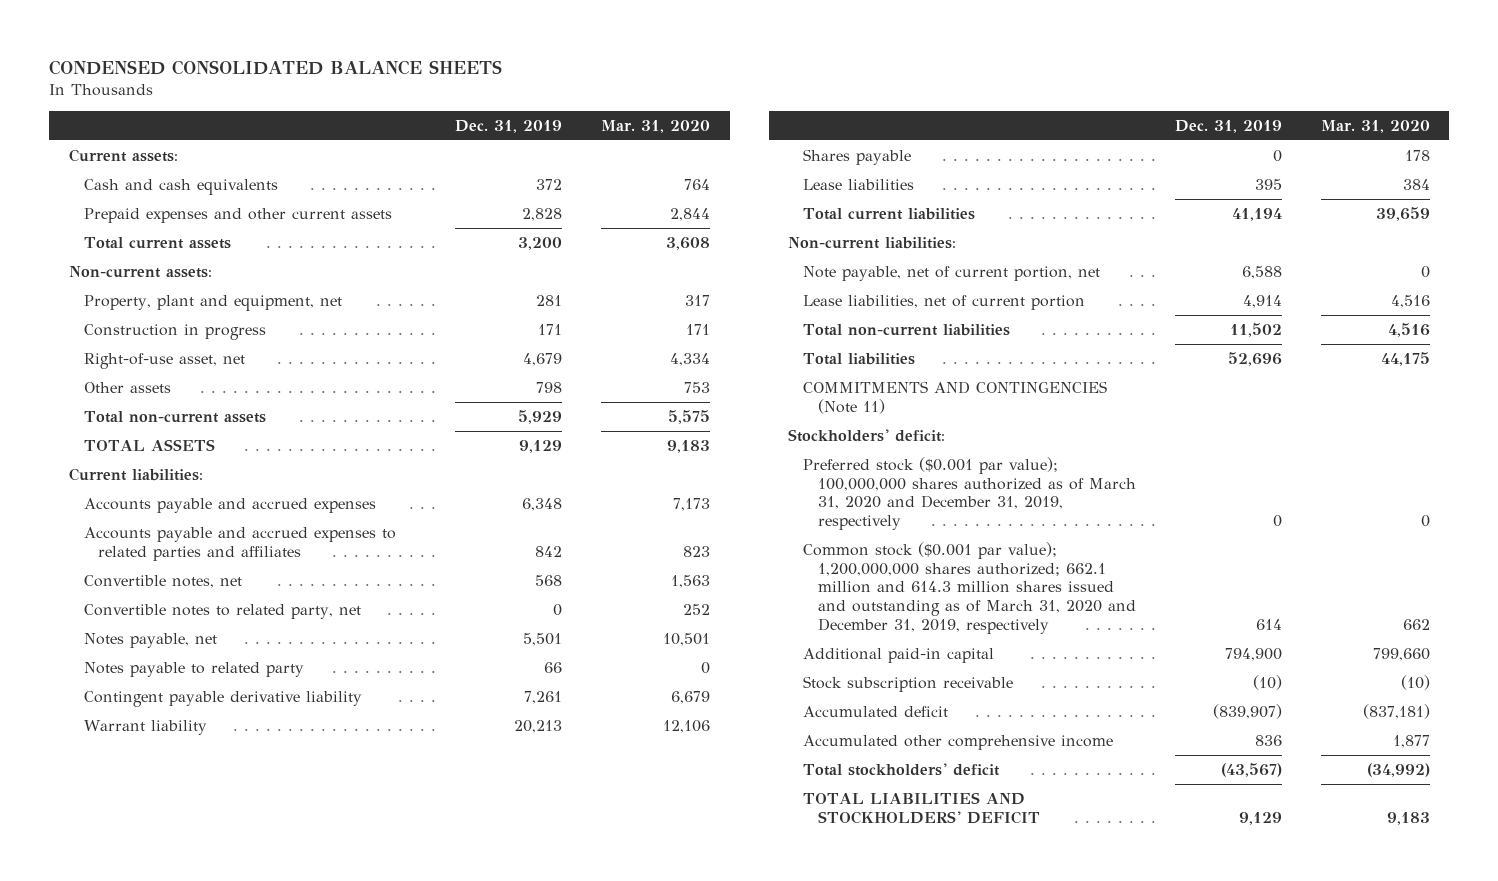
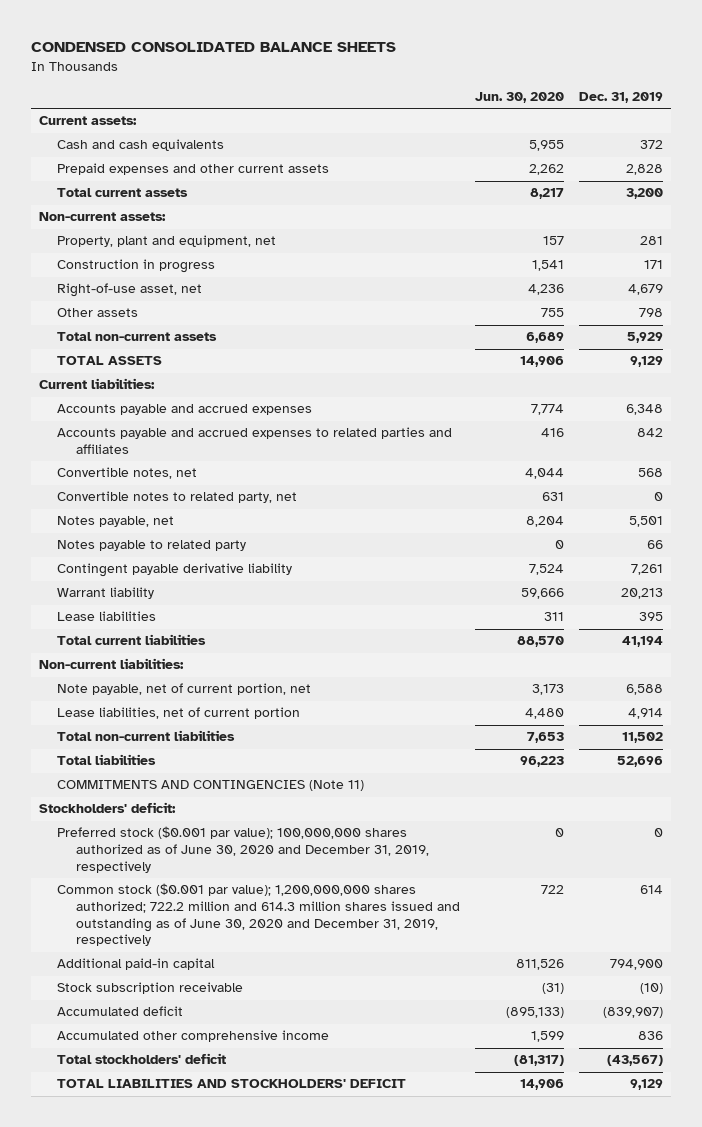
[601,119,711,133] Mar. 31, 2020 -> none
none -> [475,91,565,103] Jun. 30, 2020
[803,148,912,165] Shares payable -> none
[803,456,1137,530] Preferred stock ($0.001 par value); 100,000,000 shares authorized as of March 31, 2020 and December 31, 2019, respectively -> [57,826,430,873] Preferred stock ($0.001 par value); 100,000,000 shares authorized as of June 30, 2020 and December 31, 2019, respectively
[803,541,1137,634] Common stock ($0.001 par value); 1,200,000,000 shares authorized; 662.1 million and 614.3 million shares issued and outstanding as of March 31, 2020 and December 31, 2019, respectively -> [57,883,461,947] Common stock ($0.001 par value); 1,200,000,000 shares authorized; 722.2 million and 614.3 million shares issued and outstanding as of June 30, 2020 and December 31, 2019, respectively

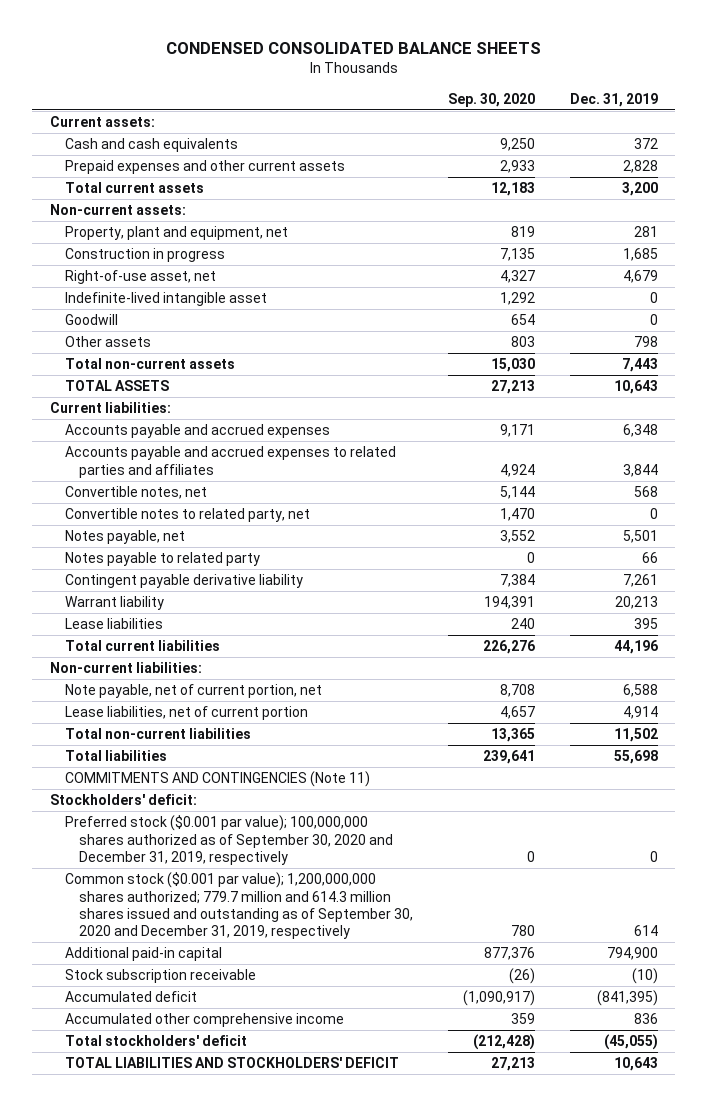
[475,91,565,103] Jun. 30, 2020 -> none
none -> [448,92,536,107] Sep. 30, 2020
[644,260,664,270] 171 -> [622,248,658,262] 1,685
none -> [64,292,267,307] Indefinite-lived intangible asset
none -> [64,314,118,326] Goodwill
[627,332,664,344] 5,929 -> [621,358,658,373] 7,443
[630,356,664,368] 9,129 -> [613,380,658,395] 10,643
[637,428,664,438] 842 -> [622,463,658,477] 3,844
[622,636,664,648] 41,194 -> [613,640,658,655] 44,196
[617,756,664,768] 52,696 -> [613,750,658,765] 55,698
[57,826,430,873] Preferred stock ($0.001 par value); 100,000,000 shares authorized as of June 30, 2020 and December 31, 2019, respectively -> [64,815,394,865] Preferred stock ($0.001 par value); 100,000,000 shares authorized as of September 30, 2020 and December 31, 2019, respectively
[57,883,461,947] Common stock ($0.001 par value); 1,200,000,000 shares authorized; 722.2 million and 614.3 million shares issued and outstanding as of June 30, 2020 and December 31, 2019, respectively -> [64,872,414,940] Common stock ($0.001 par value); 1,200,000,000 shares authorized; 779.7 million and 614.3 million shares issued and outstanding as of September 30, 2020 and December 31, 2019, respectively
[603,1007,664,1019] (839,907) -> [596,990,658,1007] (841,395)
[607,1055,664,1067] (43,567) -> [603,1034,658,1051] (45,055)
[630,1079,664,1091] 9,129 -> [613,1057,658,1072] 10,643

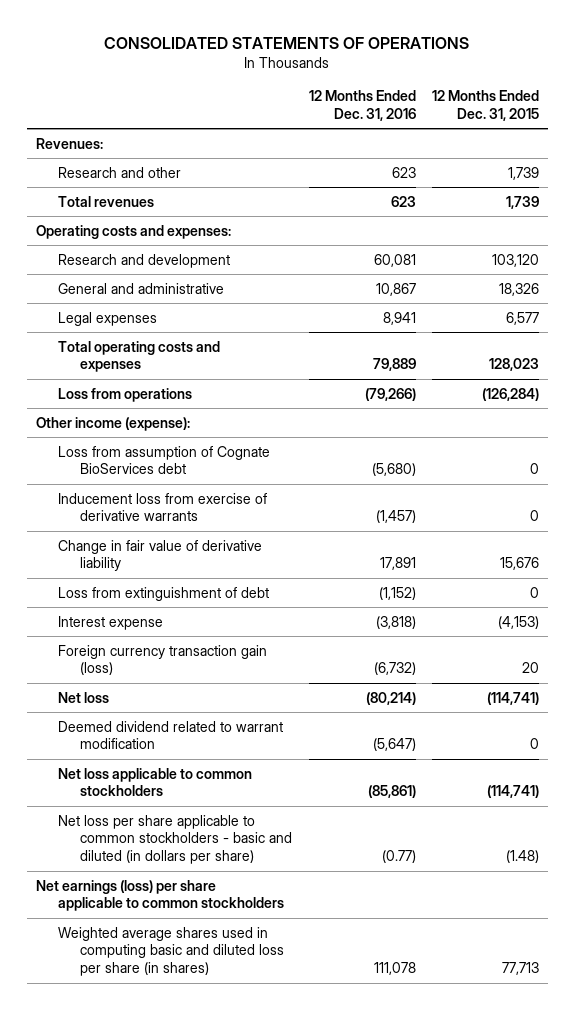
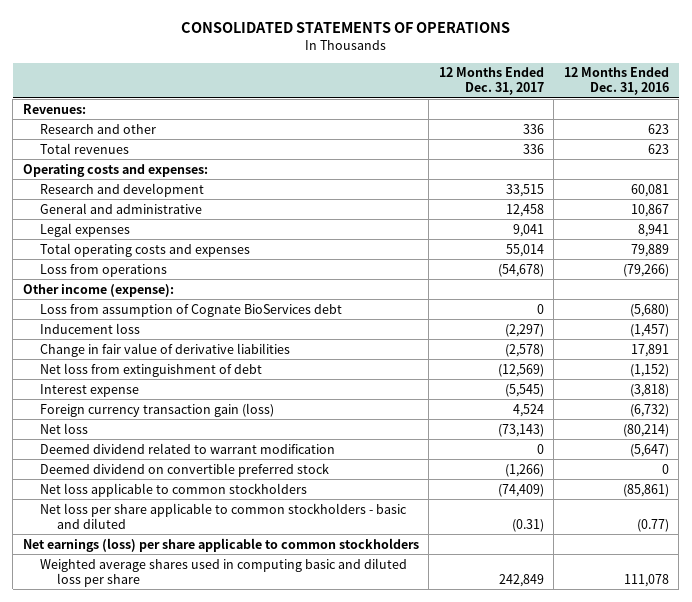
[432,90,540,122] 12 Months Ended Dec. 31, 2015 -> none
none -> [438,67,544,96] 12 Months Ended Dec. 31, 2017
[57,492,267,522] Inducement loss from exercise of derivative warrants -> [39,322,140,334] Inducement loss
[57,539,262,572] Change in fair value of derivative liability -> [39,342,290,357] Change in fair value of derivative liabilities
[57,586,269,601] Loss from extinguishment of debt -> [39,362,262,377] Net loss from extinguishment of debt
none -> [39,462,329,477] Deemed dividend on convertible preferred stock
[57,814,292,865] Net loss per share applicable to common stockholders - basic and diluted (in dollars per share) -> [39,502,407,529] Net loss per share applicable to common stockholders - basic and diluted
[57,926,284,977] Weighted average shares used in computing basic and diluted loss per share (in shares) -> [39,557,407,587] Weighted average shares used in computing basic and diluted loss per share

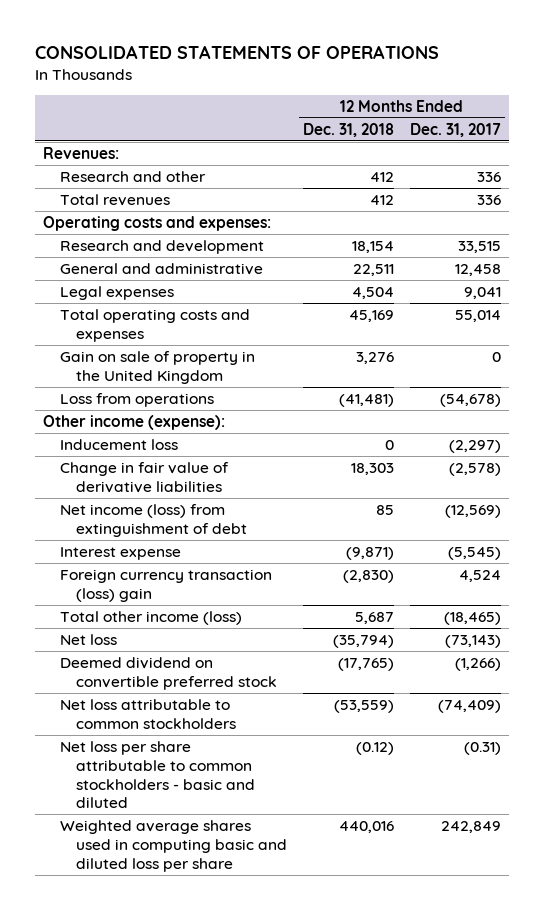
[563,67,669,96] 12 Months Ended Dec. 31, 2016 -> none
none -> [303,122,395,137] Dec. 31, 2018
none -> [59,350,255,384] Gain on sale of property in the United Kingdom
[39,303,342,317] Loss from assumption of Cognate BioServices debt -> none
[39,362,262,377] Net loss from extinguishment of debt -> [59,503,248,537] Net income (loss) from extinguishment of debt
[39,402,274,417] Foreign currency transaction gain (loss) -> [59,568,272,602] Foreign currency transaction (loss) gain
none -> [59,610,242,625] Total other income (loss)
[39,442,335,454] Deemed dividend related to warrant modification -> none
[22,537,419,552] Net earnings (loss) per share applicable to common stockholders -> none
[39,482,307,497] Net loss applicable to common stockholders -> [59,698,237,729] Net loss attributable to common stockholders
[39,502,407,529] Net loss per share applicable to common stockholders - basic and diluted -> [59,740,256,809] Net loss per share attributable to common stockholders - basic and diluted

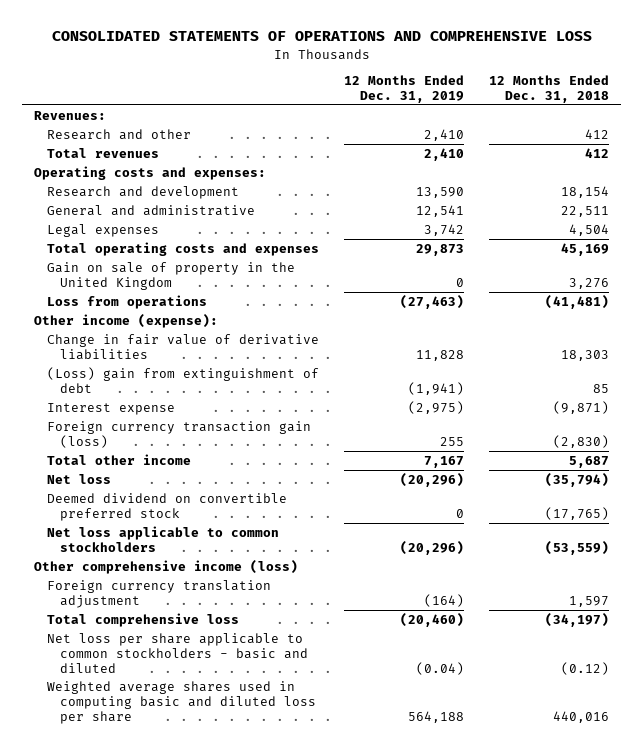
[34,44,439,59] CONSOLIDATED STATEMENTS OF OPERATIONS -> [51,31,592,42] CONSOLIDATED STATEMENTS OF OPERATIONS AND COMPREHENSIVE LOSS
[410,122,502,137] Dec. 31, 2017 -> none
none -> [344,74,465,103] 12 Months Ended Dec. 31, 2019
[59,438,178,450] Inducement loss -> none
[59,503,248,537] Net income (loss) from extinguishment of debt -> [47,366,320,393] (Loss) gain from extinguishment of debt
[59,568,272,602] Foreign currency transaction (loss) gain -> [47,420,312,448] Foreign currency transaction gain (loss)
[59,610,242,625] Total other income (loss) -> [47,453,192,465] Total other income
[59,698,237,729] Net loss attributable to common stockholders -> [47,525,280,552] Net loss applicable to common stockholders
none -> [34,559,299,574] Other comprehensive income (loss)
none -> [47,579,272,608] Foreign currency translation adjustment
none -> [47,612,240,627] Total comprehensive loss
[59,740,256,809] Net loss per share attributable to common stockholders - basic and diluted -> [47,632,309,673] Net loss per share applicable to common stockholders - basic and diluted

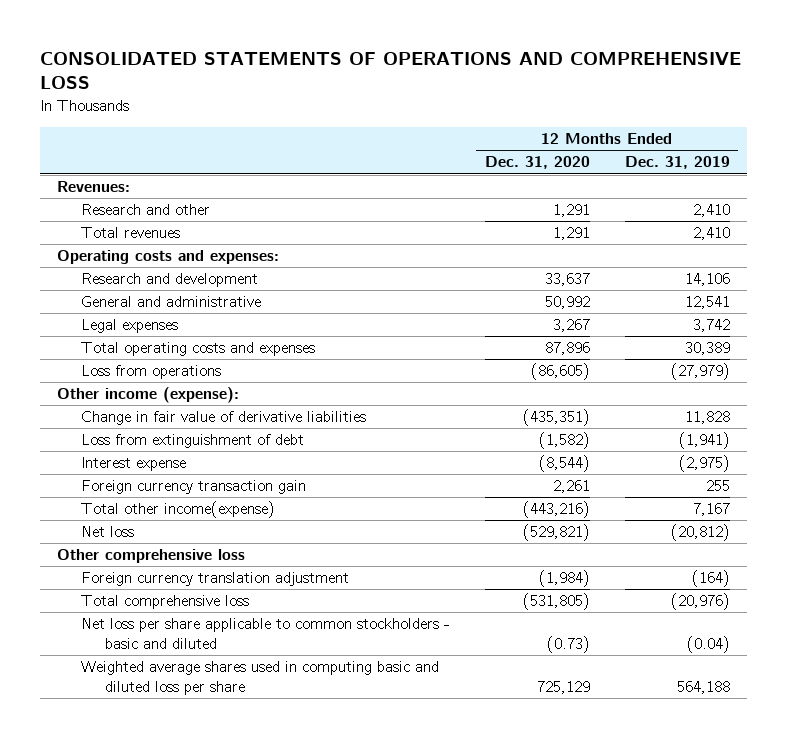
[488,74,609,103] 12 Months Ended Dec. 31, 2018 -> none
none -> [484,156,590,170] Dec. 31, 2020
[416,186,465,198] 13,590 -> [684,273,730,287] 14,106
[47,261,296,290] Gain on sale of property in the United Kingdom -> none
[416,243,465,256] 29,873 -> [684,342,730,356] 30,389
[400,294,465,309] (27,463) -> [670,363,730,381] (27,979)
[47,366,320,393] (Loss) gain from extinguishment of debt -> [80,434,304,449] Loss from extinguishment of debt
[47,492,288,521] Deemed dividend on convertible preferred stock -> none
[47,525,280,552] Net loss applicable to common stockholders -> none
[47,420,312,448] Foreign currency transaction gain (loss) -> [80,480,306,495] Foreign currency transaction gain
[47,453,192,465] Total other income -> [80,501,275,519] Total other income(expense)
[400,472,465,487] (20,296) -> [670,524,730,542] (20,812)
[34,559,299,574] Other comprehensive income (loss) -> [57,549,246,564] Other comprehensive loss
[400,612,465,627] (20,460) -> [670,593,730,611] (20,976)

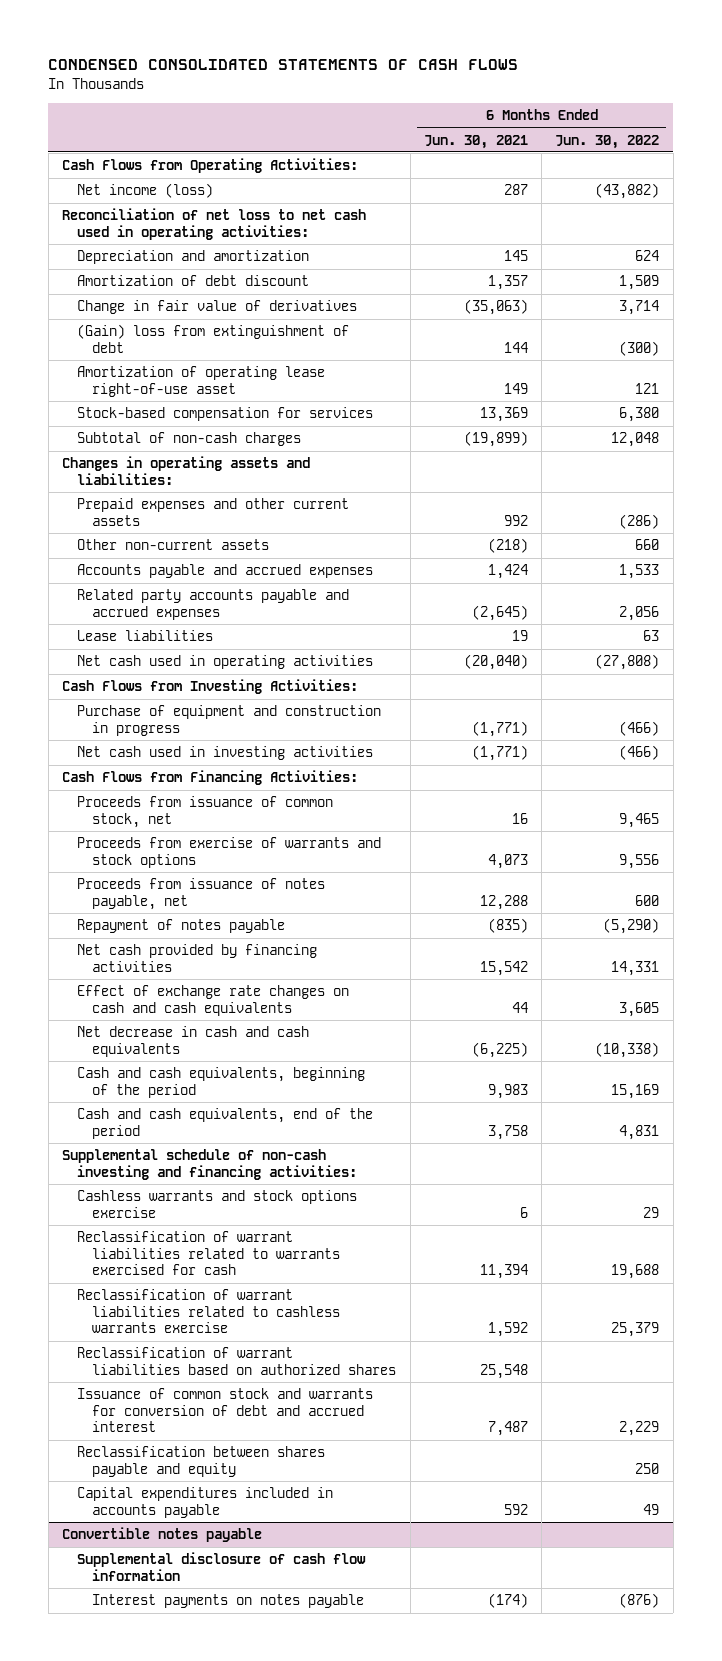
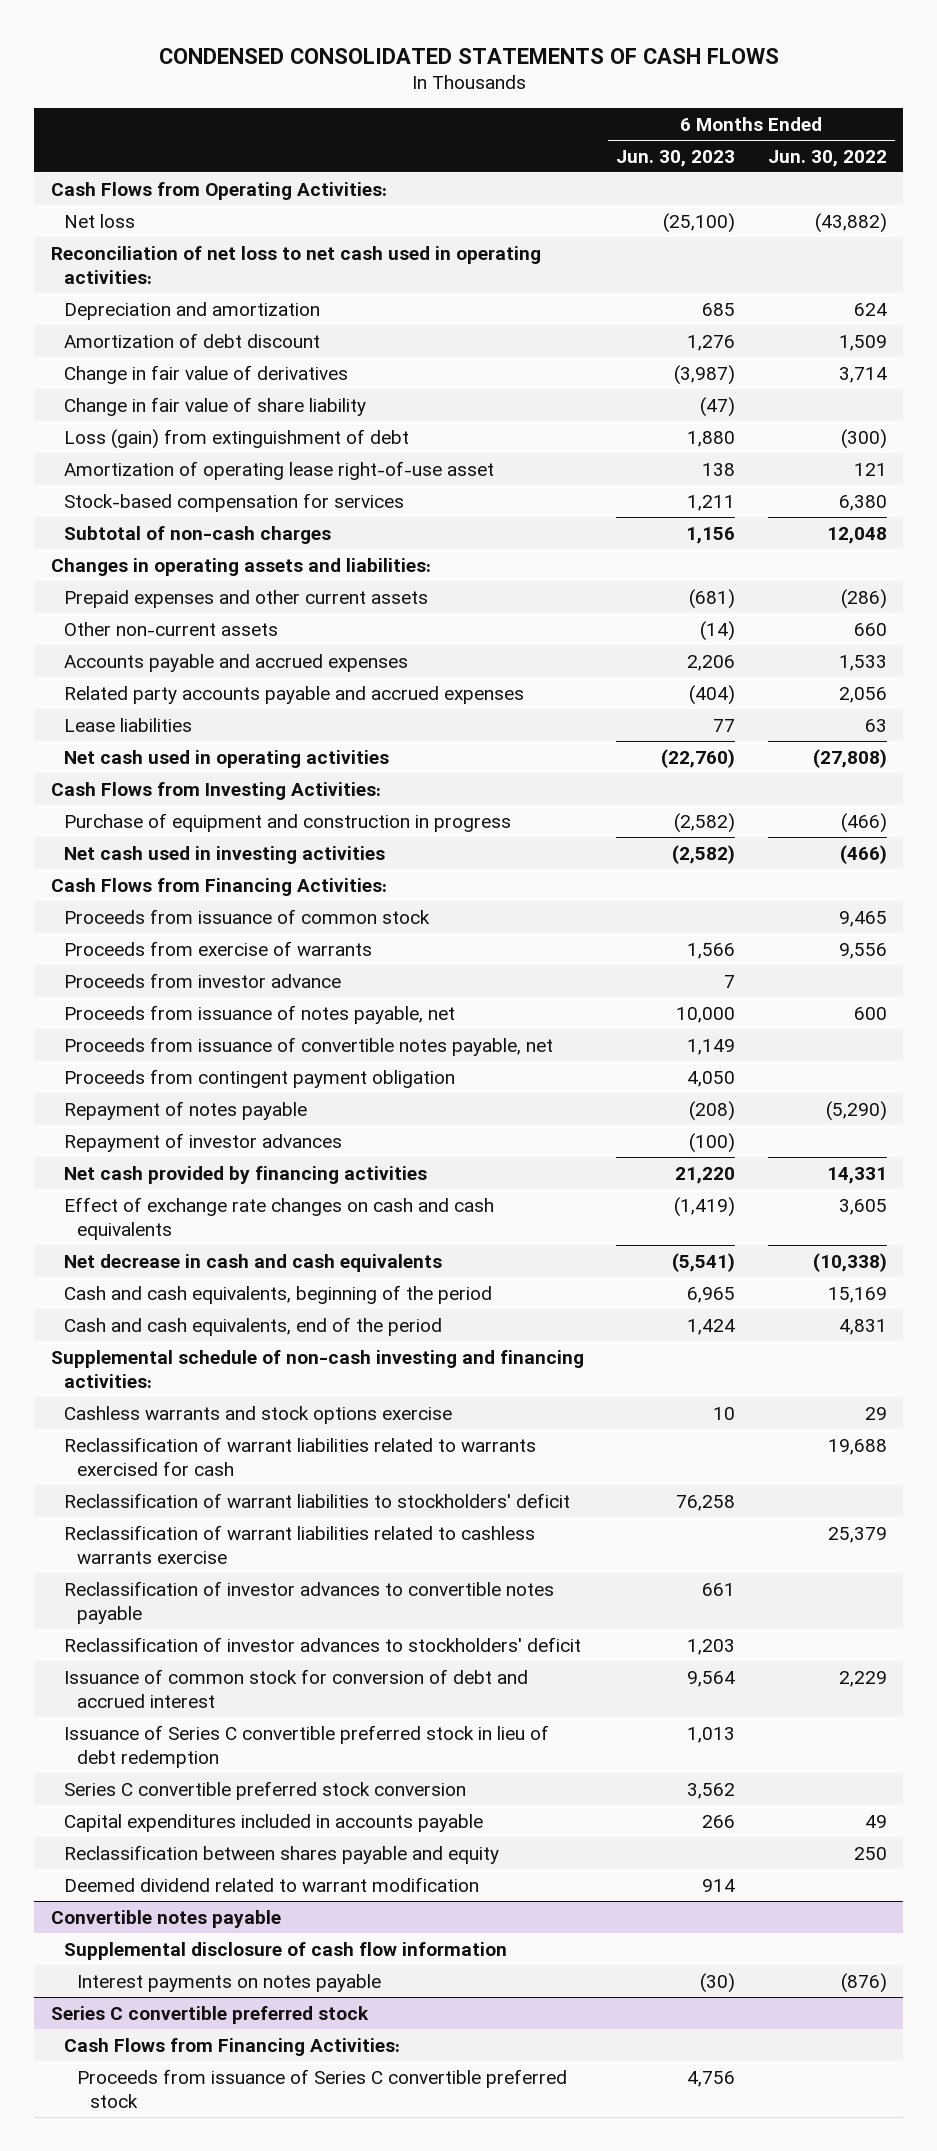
[423,134,528,149] Jun. 30, 2021 -> none
none -> [616,149,736,167] Jun. 30, 2023
[77,183,214,199] Net income (loss) -> [63,213,135,228] Net loss
none -> [63,396,366,416] Change in fair value of share liability
[77,324,350,353] (Gain) loss from extinguishment of debt -> [63,428,409,449] Loss (gain) from extinguishment of debt
[77,796,334,828] Proceeds from issuance of common stock, net -> [63,908,430,924] Proceeds from issuance of common stock
[77,837,382,868] Proceeds from exercise of warrants and stock options -> [63,940,372,956] Proceeds from exercise of warrants
none -> [63,972,341,988] Proceeds from investor advance
none -> [63,1036,553,1056] Proceeds from issuance of convertible notes payable, net
none -> [63,1068,455,1088] Proceeds from contingent payment obligation
none -> [63,1132,342,1152] Repayment of investor advances
none -> [63,1492,570,1508] Reclassification of warrant liabilities to stockholders' deficit
[77,1347,397,1375] Reclassification of warrant liabilities based on authorized shares -> none
none -> [63,1580,554,1625] Reclassification of investor advances to convertible notes payable
none -> [63,1636,581,1652] Reclassification of investor advances to stockholders' deficit
[77,1388,374,1433] Issuance of common stock and warrants for conversion of debt and accrued interest -> [63,1668,528,1709] Issuance of common stock for conversion of debt and accrued interest
none -> [63,1724,549,1769] Issuance of Series C convertible preferred stock in lieu of debt redemption
none -> [63,1780,466,1800] Series C convertible preferred stock conversion
[77,1446,326,1477] Reclassification between shares payable and equity -> [63,1844,499,1864] Reclassification between shares payable and equity
none -> [63,1876,479,1892] Deemed dividend related to warrant modification
none -> [50,2005,369,2024] Series C convertible preferred stock
none -> [63,2037,400,2056] Cash Flows from Financing Activities:
none -> [77,2068,568,2109] Proceeds from issuance of Series C convertible preferred stock

